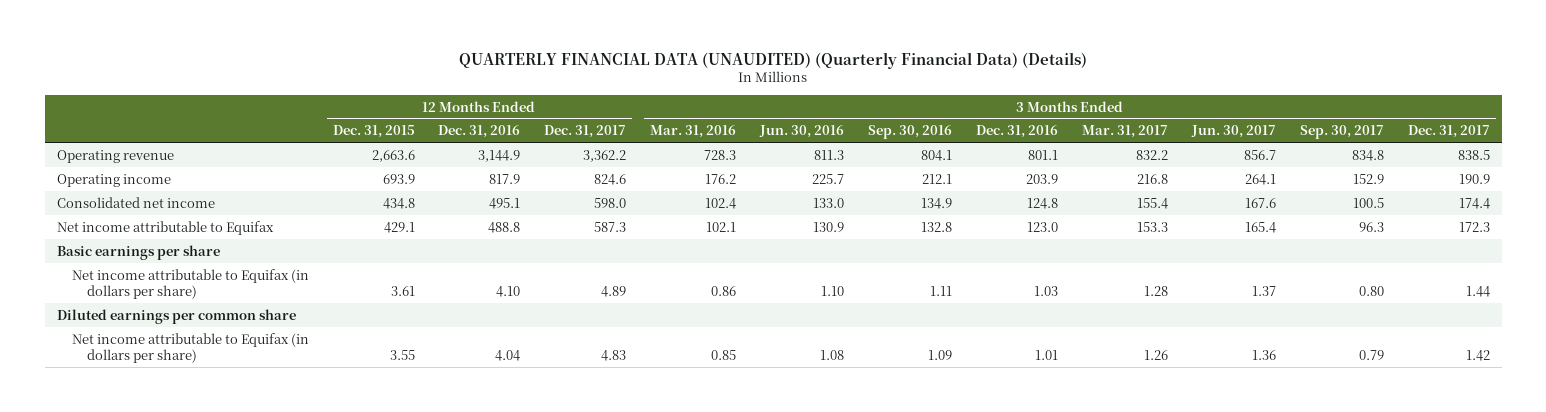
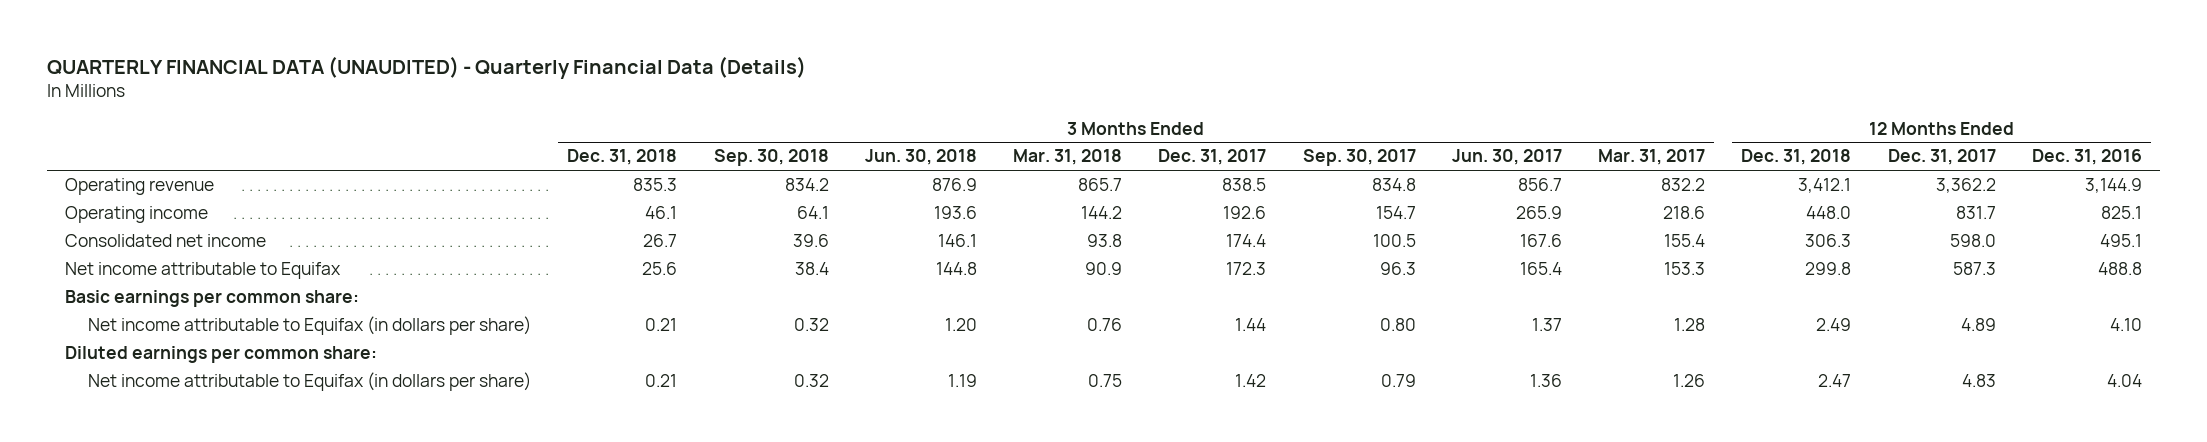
[459,51,1088,69] QUARTERLY FINANCIAL DATA (UNAUDITED) (Quarterly Financial Data) (Details) -> [46,55,806,79] QUARTERLY FINANCIAL DATA (UNAUDITED) - Quarterly Financial Data (Details)
[332,125,415,139] Dec. 31, 2015 -> none
[650,125,737,139] Mar. 31, 2016 -> none
[759,125,845,139] Jun. 30, 2016 -> none
[868,125,953,140] Sep. 30, 2016 -> none
[976,125,1059,139] Dec. 31, 2016 -> none
none -> [567,149,678,166] Dec. 31, 2018
none -> [713,149,829,167] Sep. 30, 2018
none -> [864,149,977,166] Jun. 30, 2018
none -> [1013,149,1123,166] Mar. 31, 2018
none -> [1741,149,1852,166] Dec. 31, 2018
[489,173,521,184] 817.9 -> [2100,206,2142,220] 825.1
[594,173,627,185] 824.6 -> [1955,206,1996,220] 831.7
[1136,173,1168,184] 216.8 -> [1663,206,1706,220] 218.6
[1244,173,1276,185] 264.1 -> [1515,206,1562,220] 265.9
[1352,173,1384,184] 152.9 -> [1375,206,1416,220] 154.7
[1458,173,1490,184] 190.9 -> [1223,206,1267,220] 192.6
[56,244,220,260] Basic earnings per share -> [64,290,359,308] Basic earnings per common share:
[56,308,296,324] Diluted earnings per common share -> [64,346,377,364] Diluted earnings per common share:

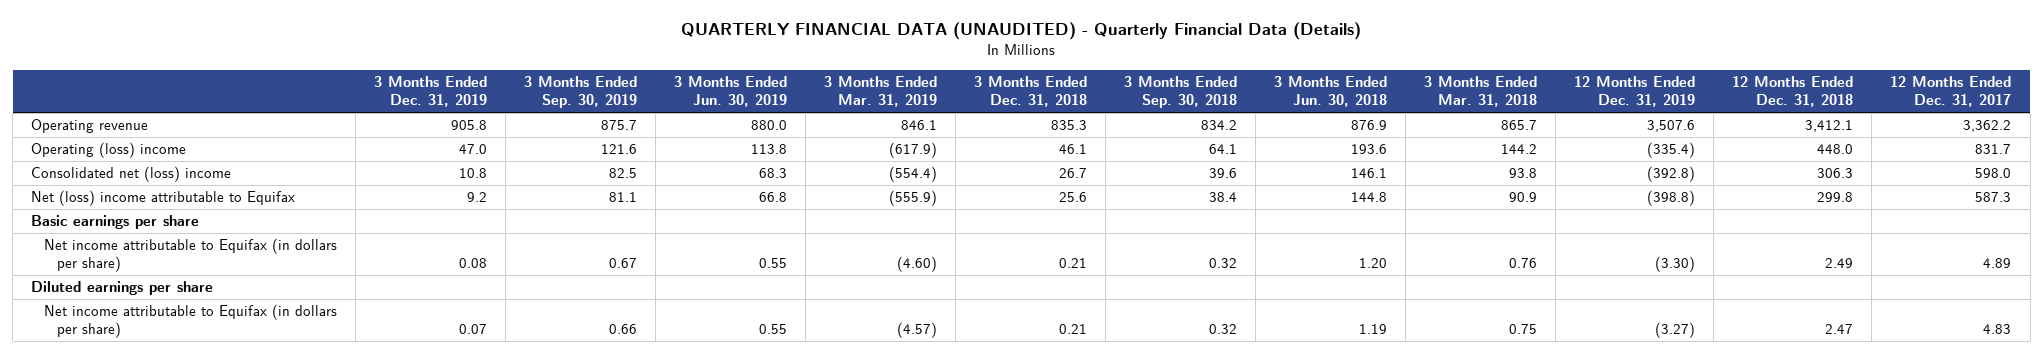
[1158,149,1267,166] Dec. 31, 2017 -> none
[1302,149,1416,167] Sep. 30, 2017 -> none
[1451,149,1562,166] Jun. 30, 2017 -> none
[1598,149,1706,166] Mar. 31, 2017 -> none
[2031,149,2142,166] Dec. 31, 2016 -> none
none -> [374,76,488,108] 3 Months Ended Dec. 31, 2019
none -> [524,76,638,109] 3 Months Ended Sep. 30, 2019
none -> [674,76,788,108] 3 Months Ended Jun. 30, 2019
none -> [824,76,938,108] 3 Months Ended Mar. 31, 2019
none -> [1574,76,1696,108] 12 Months Ended Dec. 31, 2019
[64,206,208,224] Operating income -> [31,142,187,159] Operating (loss) income
[64,234,266,248] Consolidated net income -> [31,166,232,183] Consolidated net (loss) income
[64,262,341,280] Net income attributable to Equifax -> [31,190,296,207] Net (loss) income attributable to Equifax
[64,290,359,308] Basic earnings per common share: -> [31,215,200,230] Basic earnings per share
[64,346,377,364] Diluted earnings per common share: -> [31,281,214,296] Diluted earnings per share

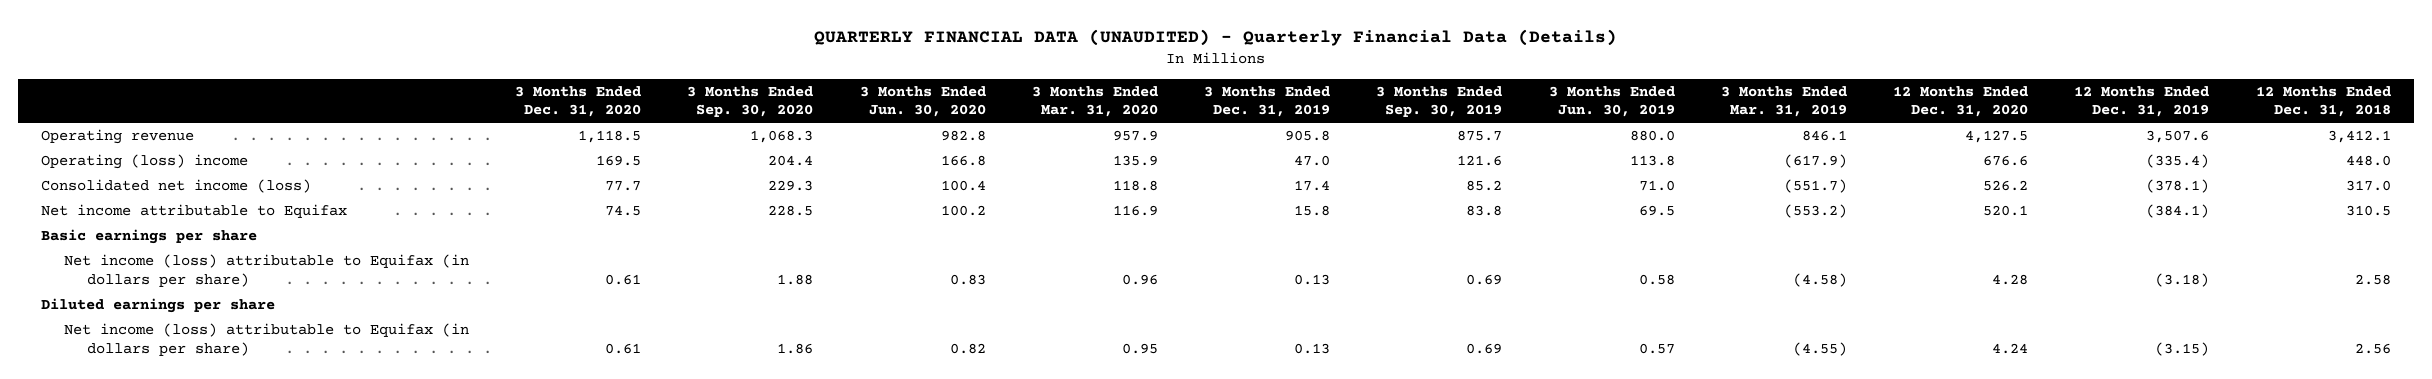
[974,76,1088,108] 3 Months Ended Dec. 31, 2018 -> none
[1124,76,1238,109] 3 Months Ended Sep. 30, 2018 -> none
[1274,76,1388,108] 3 Months Ended Jun. 30, 2018 -> none
[1424,76,1538,108] 3 Months Ended Mar. 31, 2018 -> none
[1890,76,2012,108] 12 Months Ended Dec. 31, 2017 -> none
none -> [515,85,642,118] 3 Months Ended Dec. 31, 2020
none -> [687,85,814,118] 3 Months Ended Sep. 30, 2020
none -> [859,85,986,118] 3 Months Ended Jun. 30, 2020
none -> [1031,85,1158,118] 3 Months Ended Mar. 31, 2020
none -> [1893,85,2029,118] 12 Months Ended Dec. 31, 2020
[31,166,232,183] Consolidated net (loss) income -> [40,179,311,194] Consolidated net income (loss)
[459,168,488,179] 10.8 -> [1294,180,1331,192] 17.4
[609,168,638,179] 82.5 -> [1466,180,1503,192] 85.2
[759,168,788,179] 68.3 -> [1638,180,1675,192] 71.0
[889,166,938,183] (554.4) -> [1783,179,1847,194] (551.7)
[1647,166,1696,183] (392.8) -> [2146,179,2210,194] (378.1)
[1817,168,1854,179] 306.3 -> [2345,180,2391,192] 317.0
[31,190,296,207] Net (loss) income attributable to Equifax -> [40,204,347,219] Net income attributable to Equifax
[467,192,488,203] 9.2 -> [1294,205,1331,217] 15.8
[609,192,638,203] 81.1 -> [1466,205,1503,217] 83.8
[759,192,788,203] 66.8 -> [1638,205,1675,217] 69.5
[889,190,938,207] (555.9) -> [1783,204,1847,219] (553.2)
[1647,190,1696,207] (398.8) -> [2146,204,2210,219] (384.1)
[1817,192,1854,203] 299.8 -> [2345,205,2391,217] 310.5
[43,238,337,273] Net income attributable to Equifax (in dollars per share) -> [63,254,469,287] Net income (loss) attributable to Equifax (in dollars per share)
[459,258,488,269] 0.08 -> [1294,273,1331,285] 0.13
[609,258,638,269] 0.67 -> [1466,273,1503,285] 0.69
[759,258,788,269] 0.55 -> [1638,273,1675,285] 0.58
[897,256,938,273] (4.60) -> [1792,272,1847,287] (4.58)
[1655,256,1696,273] (3.30) -> [2155,272,2210,287] (3.18)
[1825,258,1854,269] 2.49 -> [2354,273,2391,285] 2.58
[43,304,337,339] Net income attributable to Equifax (in dollars per share) -> [63,323,469,356] Net income (loss) attributable to Equifax (in dollars per share)
[459,324,488,335] 0.07 -> [1294,342,1331,354] 0.13
[609,324,638,335] 0.66 -> [1466,342,1503,354] 0.69
[759,324,788,335] 0.55 -> [1638,342,1675,354] 0.57
[897,322,938,339] (4.57) -> [1792,341,1847,356] (4.55)
[1655,322,1696,339] (3.27) -> [2155,341,2210,356] (3.15)
[1825,324,1854,335] 2.47 -> [2354,342,2391,354] 2.56

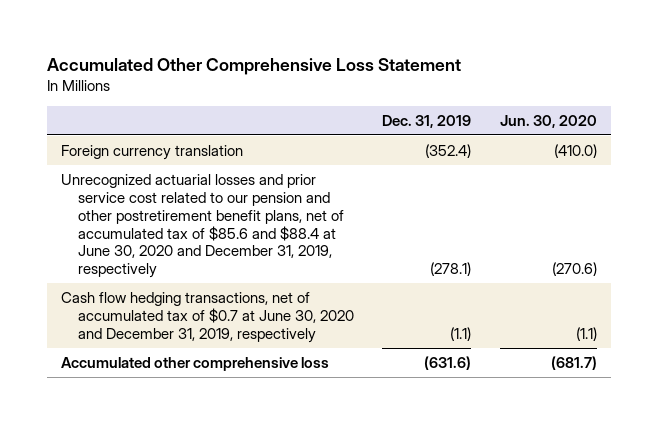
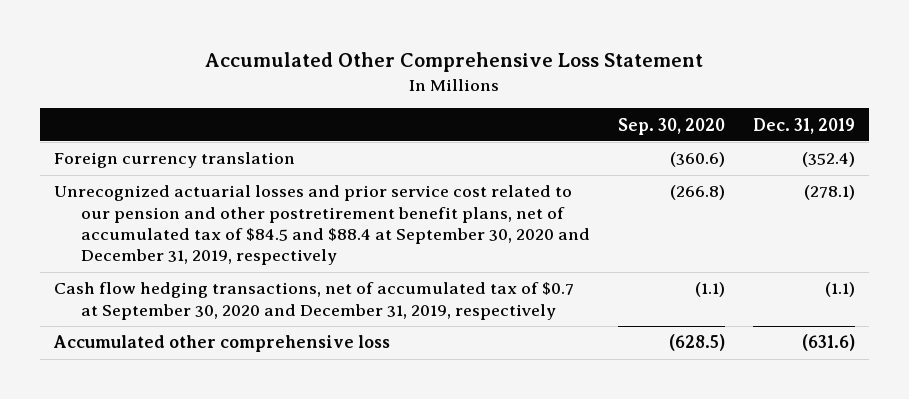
[499,114,597,128] Jun. 30, 2020 -> none
none -> [617,117,725,135] Sep. 30, 2020
[61,173,345,279] Unrecognized actuarial losses and prior service cost related to our pension and other postretirement benefit plans, net of accumulated tax of $85.6 and $88.4 at June 30, 2020 and December 31, 2019, respectively -> [54,185,590,266] Unrecognized actuarial losses and prior service cost related to our pension and other postretirement benefit plans, net of accumulated tax of $84.5 and $88.4 at September 30, 2020 and December 31, 2019, respectively
[61,291,355,343] Cash flow hedging transactions, net of accumulated tax of $0.7 at June 30, 2020 and December 31, 2019, respectively -> [54,282,575,320] Cash flow hedging transactions, net of accumulated tax of $0.7 at September 30, 2020 and December 31, 2019, respectively

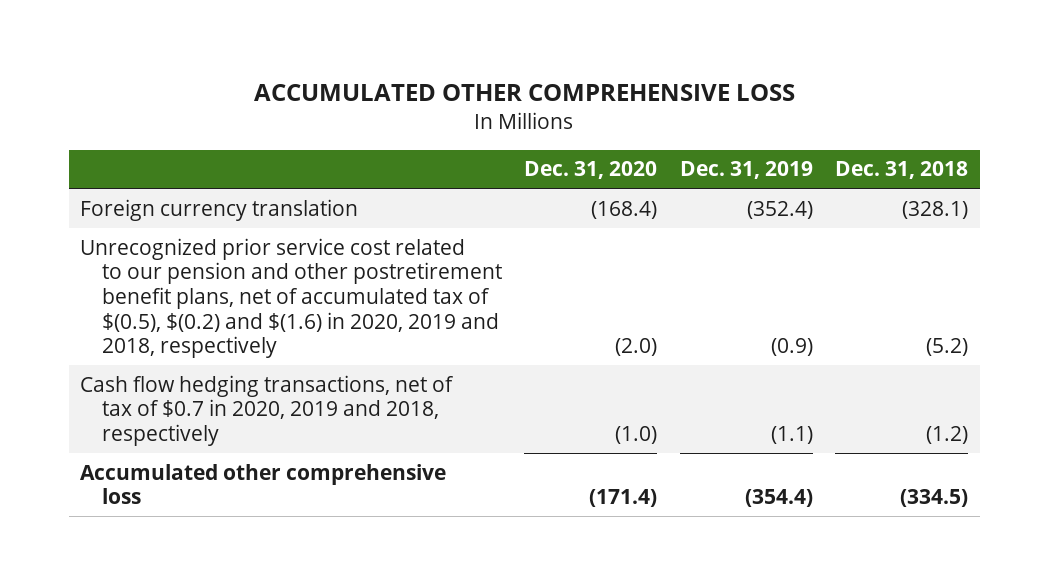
[205,52,704,73] Accumulated Other Comprehensive Loss Statement -> [254,84,796,102] ACCUMULATED OTHER COMPREHENSIVE LOSS
[617,117,725,135] Sep. 30, 2020 -> none
none -> [524,161,658,180] Dec. 31, 2020
none -> [835,161,969,180] Dec. 31, 2018
[54,185,590,266] Unrecognized actuarial losses and prior service cost related to our pension and other postretirement benefit plans, net of accumulated tax of $84.5 and $88.4 at September 30, 2020 and December 31, 2019, respectively -> [80,237,502,359] Unrecognized prior service cost related to our pension and other postretirement benefit plans, net of accumulated tax of $(0.5), $(0.2) and $(1.6) in 2020, 2019 and 2018, respectively
[803,185,855,201] (278.1) -> [770,338,813,357] (0.9)
[54,282,575,320] Cash flow hedging transactions, net of accumulated tax of $0.7 at September 30, 2020 and December 31, 2019, respectively -> [80,374,455,447] Cash flow hedging transactions, net of tax of $0.7 in 2020, 2019 and 2018, respectively
[801,334,855,352] (631.6) -> [744,489,813,508] (354.4)

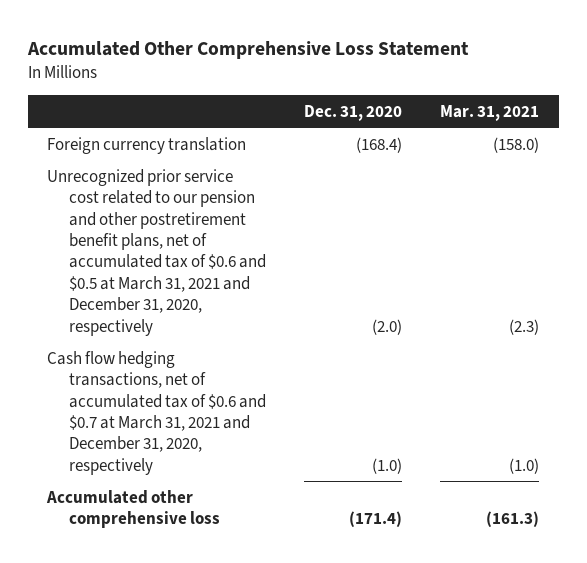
[254,84,796,102] ACCUMULATED OTHER COMPREHENSIVE LOSS -> [27,40,470,59] Accumulated Other Comprehensive Loss Statement
[679,161,813,180] Dec. 31, 2019 -> none
[835,161,969,180] Dec. 31, 2018 -> none
none -> [440,104,540,121] Mar. 31, 2021
[80,237,502,359] Unrecognized prior service cost related to our pension and other postretirement benefit plans, net of accumulated tax of $(0.5), $(0.2) and $(1.6) in 2020, 2019 and 2018, respectively -> [47,168,266,336] Unrecognized prior service cost related to our pension and other postretirement benefit plans, net of accumulated tax of $0.6 and $0.5 at March 31, 2021 and December 31, 2020, respectively
[80,374,455,447] Cash flow hedging transactions, net of tax of $0.7 in 2020, 2019 and 2018, respectively -> [47,350,266,475] Cash flow hedging transactions, net of accumulated tax of $0.6 and $0.7 at March 31, 2021 and December 31, 2020, respectively

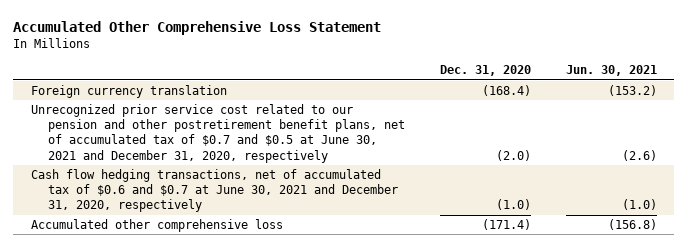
[440,104,540,121] Mar. 31, 2021 -> none
none -> [565,65,657,77] Jun. 30, 2021
[47,168,266,336] Unrecognized prior service cost related to our pension and other postretirement benefit plans, net of accumulated tax of $0.6 and $0.5 at March 31, 2021 and December 31, 2020, respectively -> [30,103,405,163] Unrecognized prior service cost related to our pension and other postretirement benefit plans, net of accumulated tax of $0.7 and $0.5 at June 30, 2021 and December 31, 2020, respectively
[47,350,266,475] Cash flow hedging transactions, net of accumulated tax of $0.6 and $0.7 at March 31, 2021 and December 31, 2020, respectively -> [30,168,398,213] Cash flow hedging transactions, net of accumulated tax of $0.6 and $0.7 at June 30, 2021 and December 31, 2020, respectively

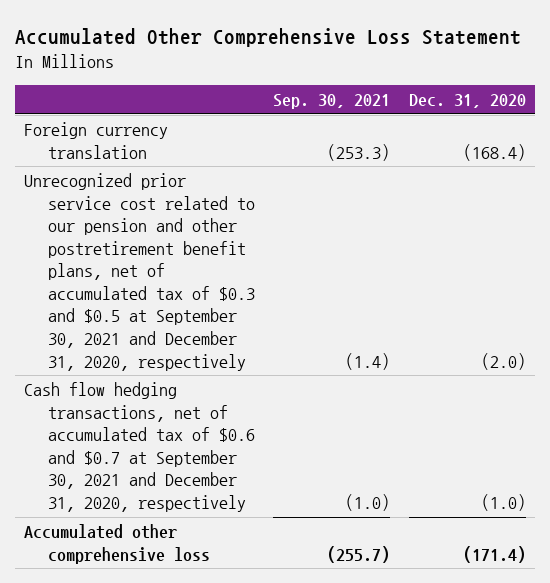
[565,65,657,77] Jun. 30, 2021 -> none
none -> [273,94,391,110] Sep. 30, 2021
[30,103,405,163] Unrecognized prior service cost related to our pension and other postretirement benefit plans, net of accumulated tax of $0.7 and $0.5 at June 30, 2021 and December 31, 2020, respectively -> [24,173,255,371] Unrecognized prior service cost related to our pension and other postretirement benefit plans, net of accumulated tax of $0.3 and $0.5 at September 30, 2021 and December 31, 2020, respectively
[30,168,398,213] Cash flow hedging transactions, net of accumulated tax of $0.6 and $0.7 at June 30, 2021 and December 31, 2020, respectively -> [24,382,255,512] Cash flow hedging transactions, net of accumulated tax of $0.6 and $0.7 at September 30, 2021 and December 31, 2020, respectively

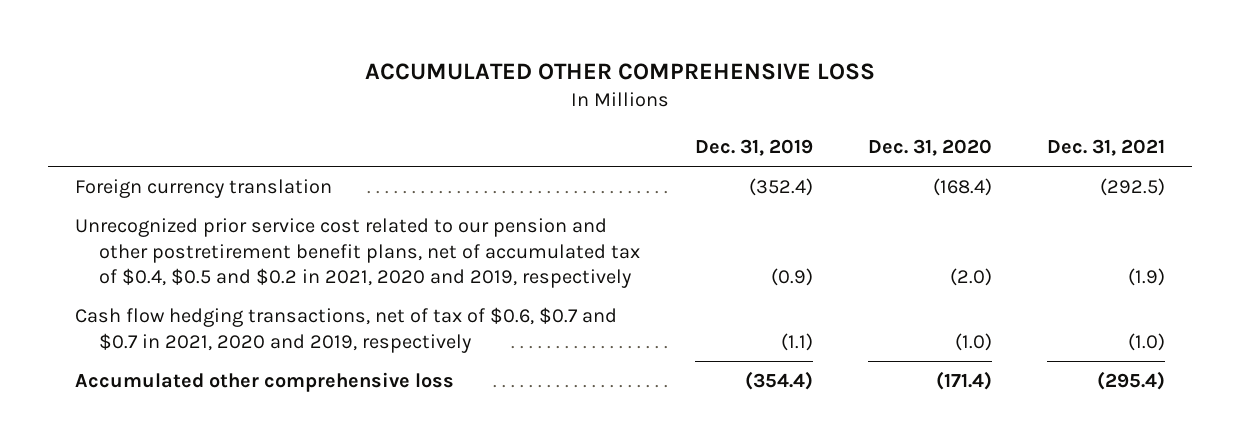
[15,27,522,47] Accumulated Other Comprehensive Loss Statement -> [364,63,875,81] ACCUMULATED OTHER COMPREHENSIVE LOSS
[273,94,391,110] Sep. 30, 2021 -> none
none -> [695,138,814,156] Dec. 31, 2019
none -> [1046,138,1165,156] Dec. 31, 2021
[24,173,255,371] Unrecognized prior service cost related to our pension and other postretirement benefit plans, net of accumulated tax of $0.3 and $0.5 at September 30, 2021 and December 31, 2020, respectively -> [75,218,641,289] Unrecognized prior service cost related to our pension and other postretirement benefit plans, net of accumulated tax of $0.4, $0.5 and $0.2 in 2021, 2020 and 2019, respectively
[24,382,255,512] Cash flow hedging transactions, net of accumulated tax of $0.6 and $0.7 at September 30, 2021 and December 31, 2020, respectively -> [75,307,618,353] Cash flow hedging transactions, net of tax of $0.6, $0.7 and $0.7 in 2021, 2020 and 2019, respectively

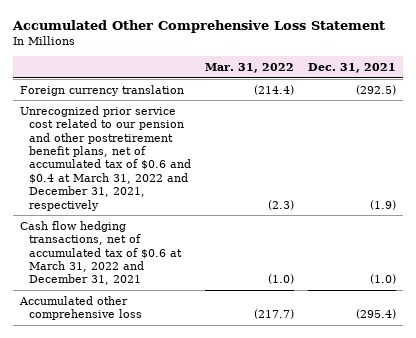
[364,63,875,81] ACCUMULATED OTHER COMPREHENSIVE LOSS -> [11,19,385,33] Accumulated Other Comprehensive Loss Statement
[695,138,814,156] Dec. 31, 2019 -> none
[867,138,992,156] Dec. 31, 2020 -> none
none -> [205,62,295,73] Mar. 31, 2022
[75,218,641,289] Unrecognized prior service cost related to our pension and other postretirement benefit plans, net of accumulated tax of $0.4, $0.5 and $0.2 in 2021, 2020 and 2019, respectively -> [19,105,192,211] Unrecognized prior service cost related to our pension and other postretirement benefit plans, net of accumulated tax of $0.6 and $0.4 at March 31, 2022 and December 31, 2021, respectively
[75,307,618,353] Cash flow hedging transactions, net of tax of $0.6, $0.7 and $0.7 in 2021, 2020 and 2019, respectively -> [19,220,183,286] Cash flow hedging transactions, net of accumulated tax of $0.6 at March 31, 2022 and December 31, 2021

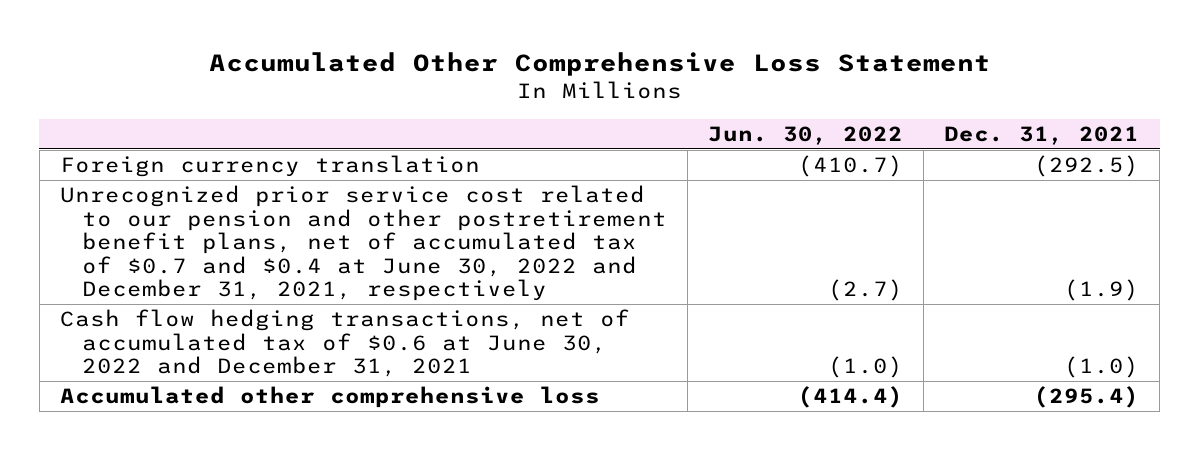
[205,62,295,73] Mar. 31, 2022 -> none
none -> [708,125,904,145] Jun. 30, 2022
[19,105,192,211] Unrecognized prior service cost related to our pension and other postretirement benefit plans, net of accumulated tax of $0.6 and $0.4 at March 31, 2022 and December 31, 2021, respectively -> [59,185,667,302] Unrecognized prior service cost related to our pension and other postretirement benefit plans, net of accumulated tax of $0.7 and $0.4 at June 30, 2022 and December 31, 2021, respectively
[19,220,183,286] Cash flow hedging transactions, net of accumulated tax of $0.6 at March 31, 2022 and December 31, 2021 -> [59,309,630,378] Cash flow hedging transactions, net of accumulated tax of $0.6 at June 30, 2022 and December 31, 2021

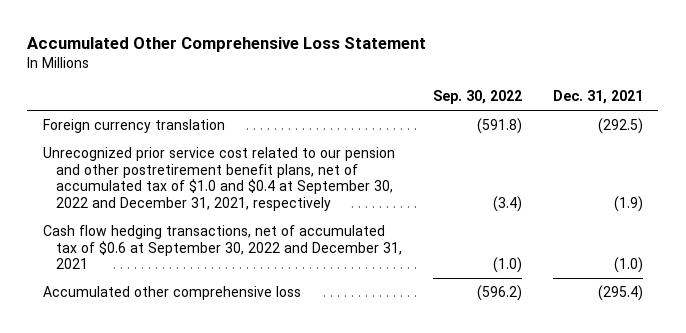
[708,125,904,145] Jun. 30, 2022 -> none
none -> [432,90,522,105] Sep. 30, 2022
[59,185,667,302] Unrecognized prior service cost related to our pension and other postretirement benefit plans, net of accumulated tax of $0.7 and $0.4 at June 30, 2022 and December 31, 2021, respectively -> [42,146,395,211] Unrecognized prior service cost related to our pension and other postretirement benefit plans, net of accumulated tax of $1.0 and $0.4 at September 30, 2022 and December 31, 2021, respectively
[59,309,630,378] Cash flow hedging transactions, net of accumulated tax of $0.6 at June 30, 2022 and December 31, 2021 -> [42,224,402,270] Cash flow hedging transactions, net of accumulated tax of $0.6 at September 30, 2022 and December 31, 2021

